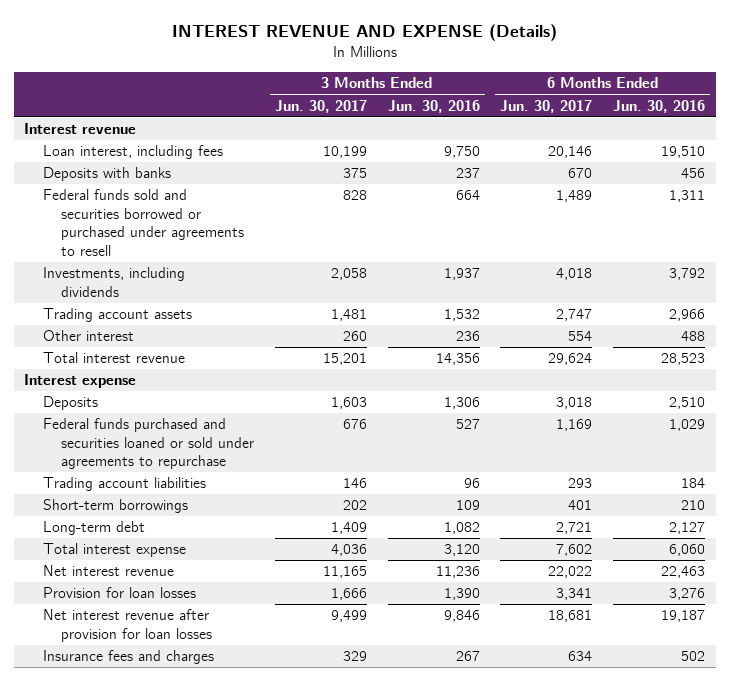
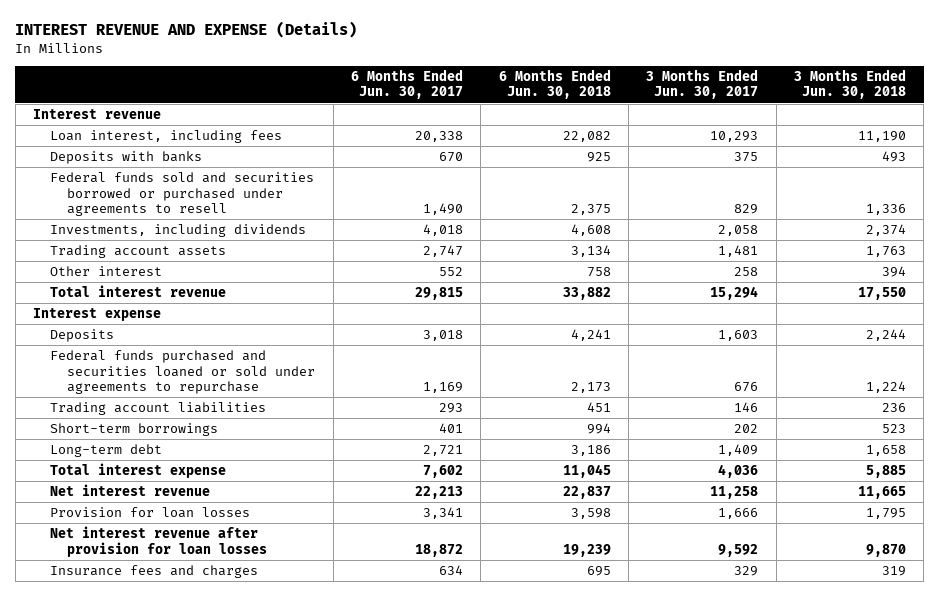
[387,99,480,113] Jun. 30, 2016 -> none
[613,99,706,113] Jun. 30, 2016 -> none
none -> [498,69,611,100] 6 Months Ended Jun. 30, 2018
none -> [794,69,907,100] 3 Months Ended Jun. 30, 2018
[322,146,367,159] 10,199 -> [710,131,759,143] 10,293
[548,146,593,159] 20,146 -> [415,131,464,143] 20,338
[342,190,367,201] 828 -> [734,203,759,214] 829
[556,190,593,203] 1,489 -> [423,202,464,215] 1,490
[342,331,367,342] 260 -> [734,267,759,277] 258
[568,331,593,342] 554 -> [439,267,464,277] 552
[322,353,367,366] 15,201 -> [710,286,759,301] 15,294
[548,353,593,366] 29,624 -> [415,287,464,301] 29,815
[322,566,367,579] 11,165 -> [710,486,759,500] 11,258
[548,566,593,579] 22,022 -> [415,486,464,500] 22,213
[330,610,367,623] 9,499 -> [718,543,759,557] 9,592
[548,610,593,623] 18,681 -> [415,543,464,557] 18,872

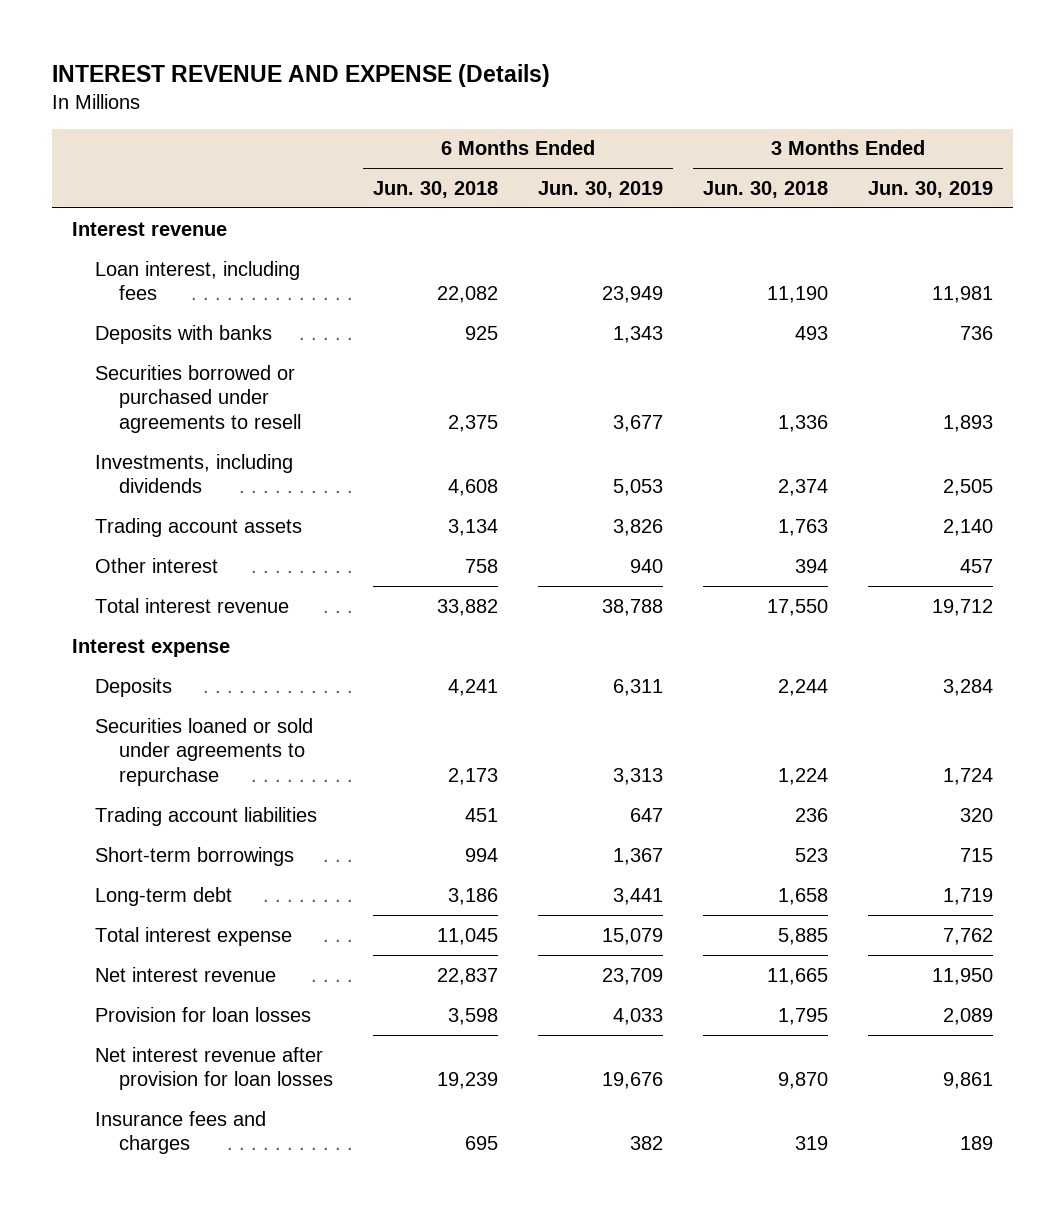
[351,69,464,100] 6 Months Ended Jun. 30, 2017 -> none
[646,69,759,100] 3 Months Ended Jun. 30, 2017 -> none
none -> [537,180,663,198] Jun. 30, 2019
none -> [867,180,993,198] Jun. 30, 2019
[50,172,315,216] Federal funds sold and securities borrowed or purchased under agreements to resell -> [95,364,301,434] Securities borrowed or purchased under agreements to resell
[50,350,316,394] Federal funds purchased and securities loaned or sold under agreements to repurchase -> [95,717,314,787] Securities loaned or sold under agreements to repurchase

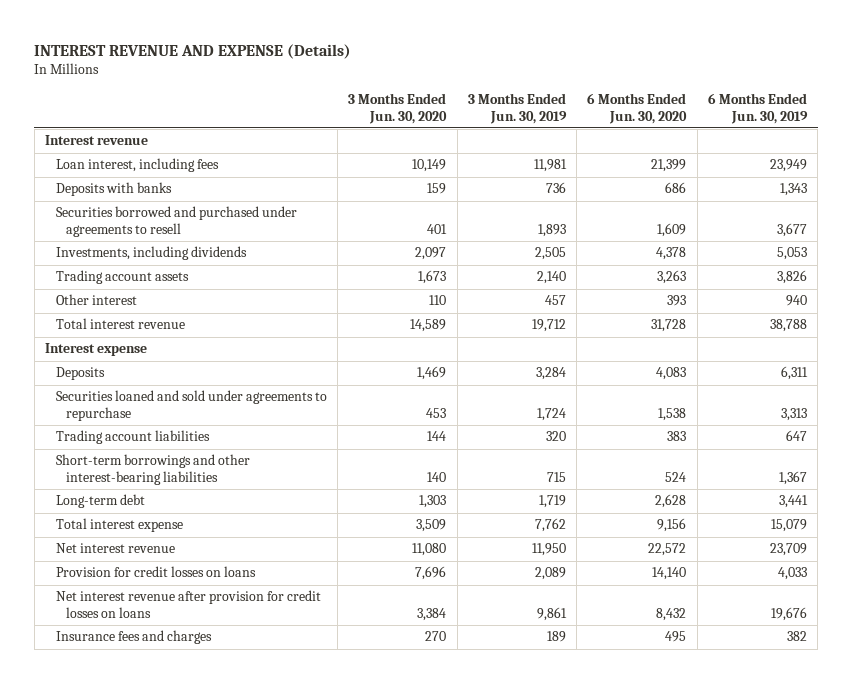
[372,180,498,198] Jun. 30, 2018 -> none
[702,180,828,198] Jun. 30, 2018 -> none
none -> [348,93,448,124] 3 Months Ended Jun. 30, 2020
none -> [587,93,688,124] 6 Months Ended Jun. 30, 2020
[95,364,301,434] Securities borrowed or purchased under agreements to resell -> [55,206,297,237] Securities borrowed and purchased under agreements to resell
[95,717,314,787] Securities loaned or sold under agreements to repurchase -> [55,390,327,421] Securities loaned and sold under agreements to repurchase
[95,846,295,866] Short-term borrowings -> [55,454,250,485] Short-term borrowings and other interest-bearing liabilities
[95,1006,312,1022] Provision for loan losses -> [55,566,256,578] Provision for credit losses on loans
[95,1046,333,1091] Net interest revenue after provision for loan losses -> [55,590,321,618] Net interest revenue after provision for credit losses on loans

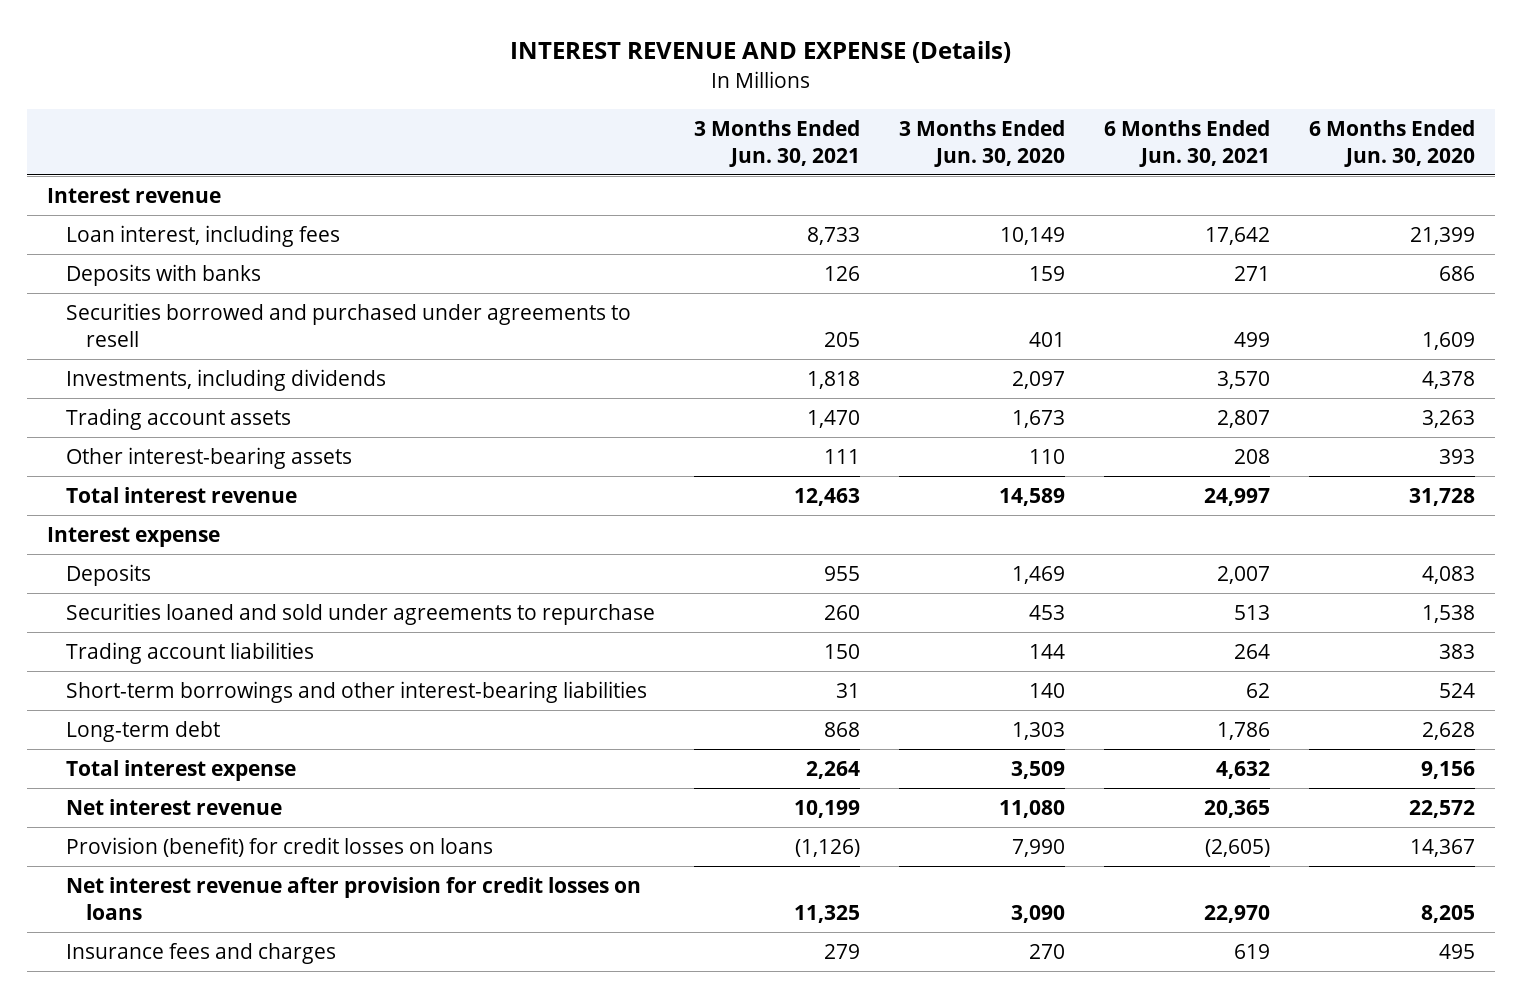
[467,93,567,124] 3 Months Ended Jun. 30, 2019 -> none
[707,93,808,124] 6 Months Ended Jun. 30, 2019 -> none
none -> [694,119,861,167] 3 Months Ended Jun. 30, 2021
none -> [1104,119,1271,167] 6 Months Ended Jun. 30, 2021
[55,294,137,306] Other interest -> [66,447,353,470] Other interest-bearing assets
[55,566,256,578] Provision for credit losses on loans -> [66,837,494,858] Provision (benefit) for credit losses on loans
[415,566,447,581] 7,696 -> [1012,839,1066,858] 7,990
[652,567,687,581] 14,140 -> [1410,839,1476,858] 14,367
[417,607,447,621] 3,384 -> [1011,904,1066,923] 3,090
[656,607,687,621] 8,432 -> [1421,904,1476,923] 8,205

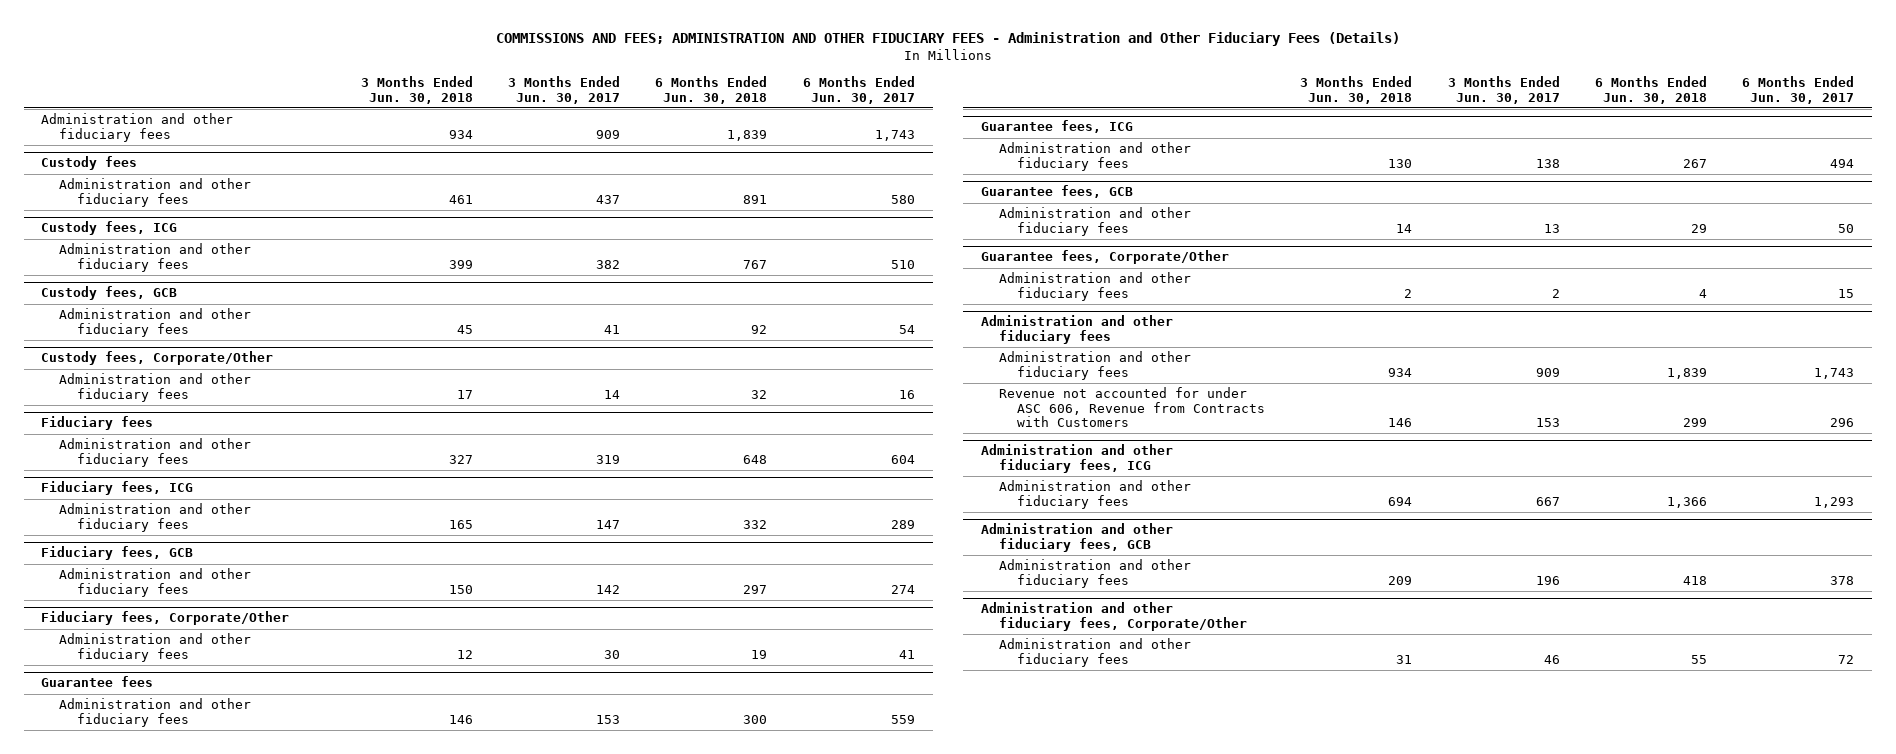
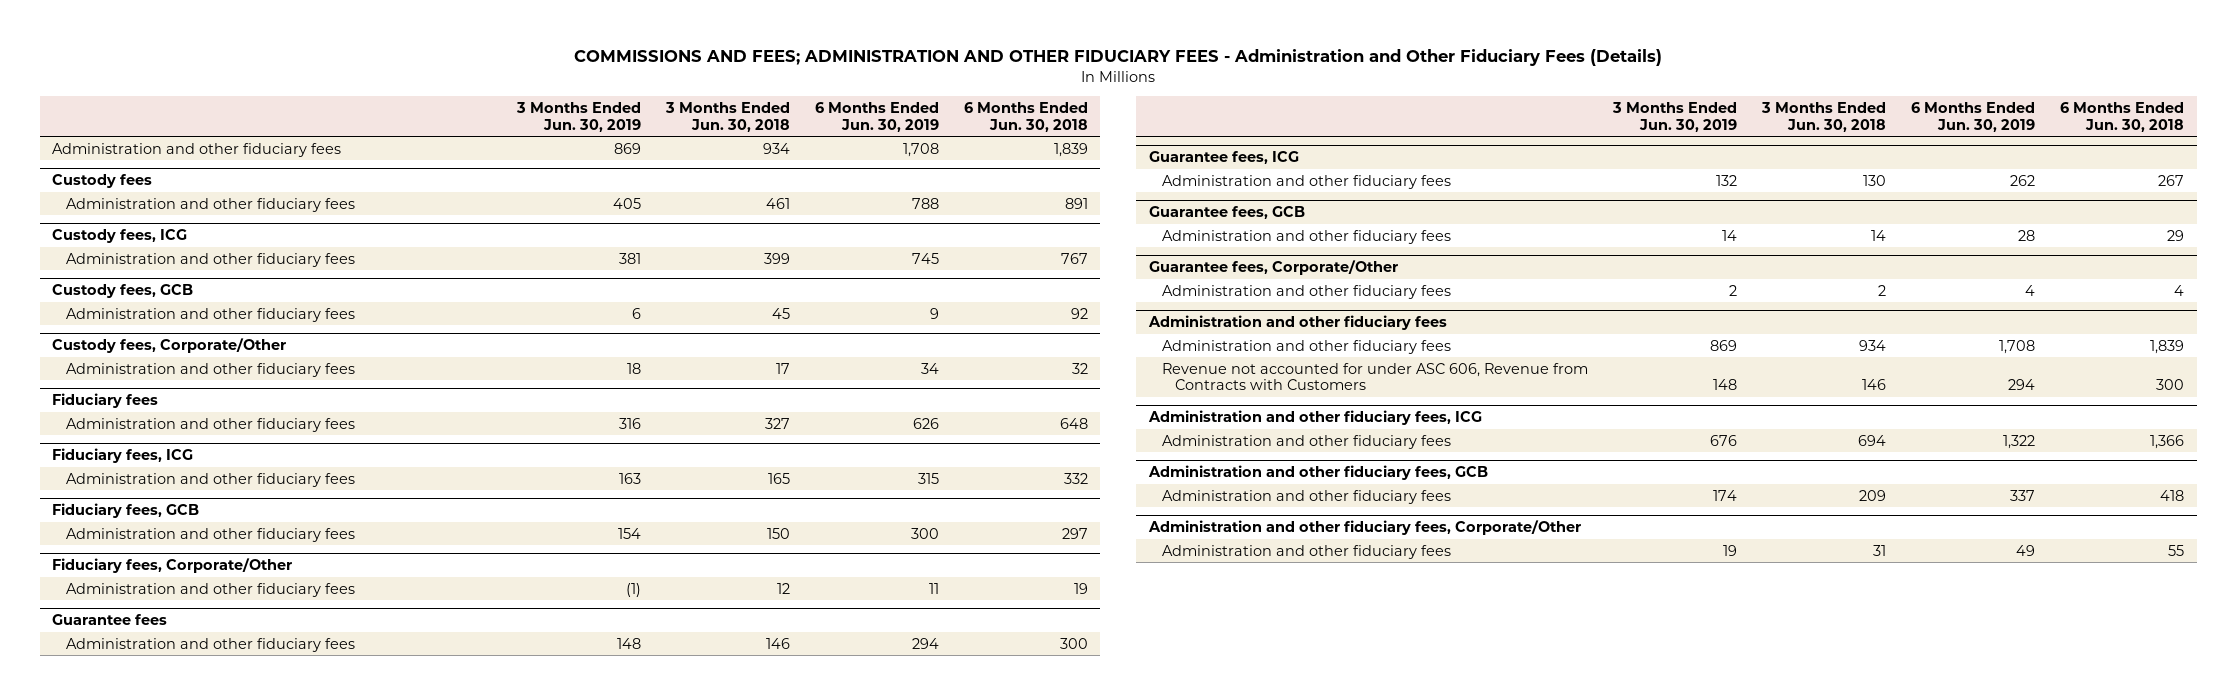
[507,76,620,104] 3 Months Ended Jun. 30, 2017 -> none
[802,76,915,104] 6 Months Ended Jun. 30, 2017 -> none
none -> [515,101,641,132] 3 Months Ended Jun. 30, 2019
none -> [814,101,939,132] 6 Months Ended Jun. 30, 2019
[1683,418,1708,428] 299 -> [2156,379,2185,391] 300

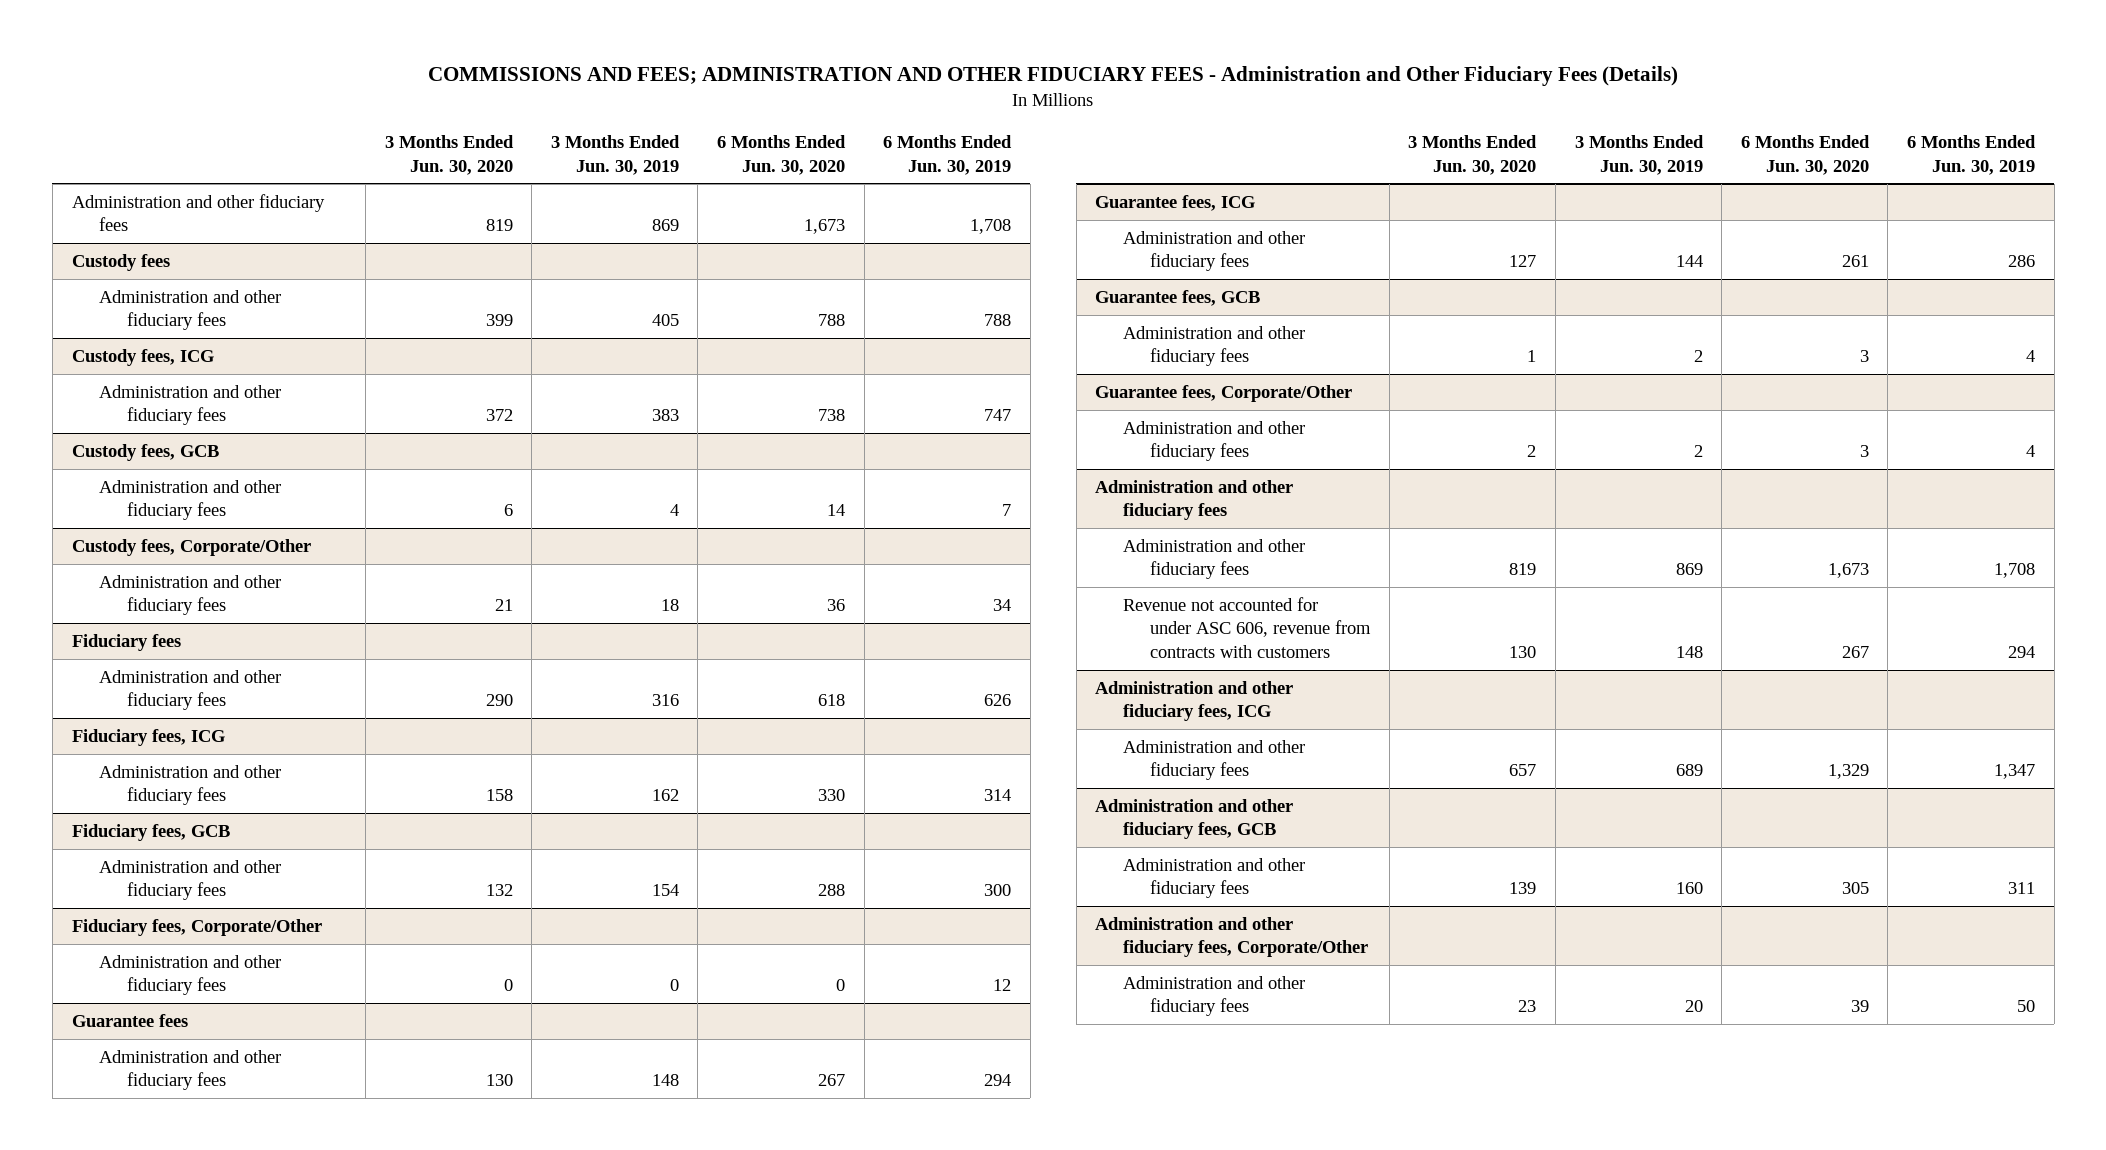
[664,101,790,132] 3 Months Ended Jun. 30, 2018 -> none
[963,101,1088,132] 6 Months Ended Jun. 30, 2018 -> none
none -> [384,134,514,175] 3 Months Ended Jun. 30, 2020
none -> [717,134,847,175] 6 Months Ended Jun. 30, 2020
[618,252,641,264] 381 -> [651,409,679,422] 383
[911,252,939,264] 745 -> [984,409,1012,422] 747
[631,307,641,319] 6 -> [669,504,679,517] 4
[929,307,939,319] 9 -> [1002,504,1012,517] 7
[618,472,641,484] 163 -> [651,789,679,802] 162
[917,472,939,484] 315 -> [984,789,1012,802] 314
[625,582,641,597] (1) -> [669,979,679,992] 0
[928,582,939,594] 11 -> [993,979,1012,992] 12
[1716,174,1738,186] 132 -> [1675,255,1703,268] 144
[2010,174,2036,186] 262 -> [2007,255,2035,268] 286
[1722,229,1738,241] 14 -> [1693,350,1703,363] 2
[2018,229,2036,241] 28 -> [2025,350,2035,363] 4
[1162,362,1589,391] Revenue not accounted for under ASC 606, Revenue from Contracts with Customers -> [1122,596,1372,658] Revenue not accounted for under ASC 606, revenue from contracts with customers
[1710,434,1738,446] 676 -> [1675,764,1703,777] 689
[2003,434,2036,449] 1,322 -> [1993,764,2035,780] 1,347
[1713,489,1738,501] 174 -> [1675,882,1703,895] 160
[2010,489,2036,501] 337 -> [2007,882,2035,895] 311
[1723,544,1738,556] 19 -> [1684,1000,1703,1013] 20
[2016,544,2036,556] 49 -> [2016,1000,2035,1013] 50

